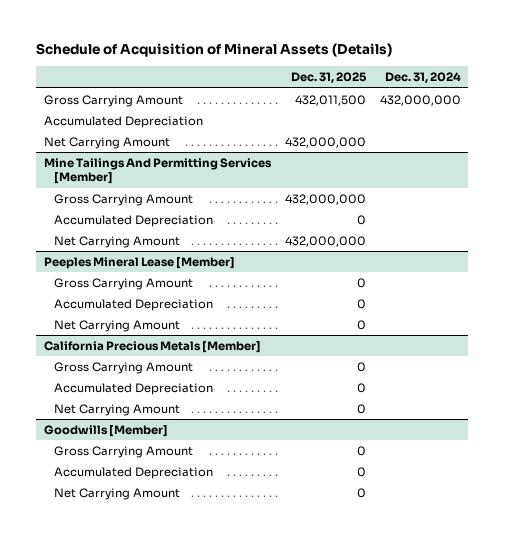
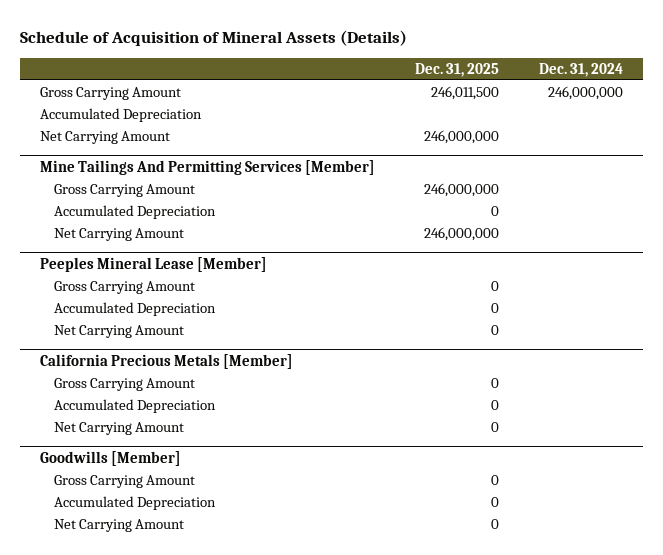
[294,95,366,107] 432,011,500 -> [430,85,499,100] 246,011,500
[380,95,462,107] 432,000,000 -> [547,85,623,100] 246,000,000
[284,137,366,149] 432,000,000 -> [423,129,499,144] 246,000,000
[284,194,366,206] 432,000,000 -> [423,182,499,197] 246,000,000
[284,236,366,248] 432,000,000 -> [423,226,499,241] 246,000,000

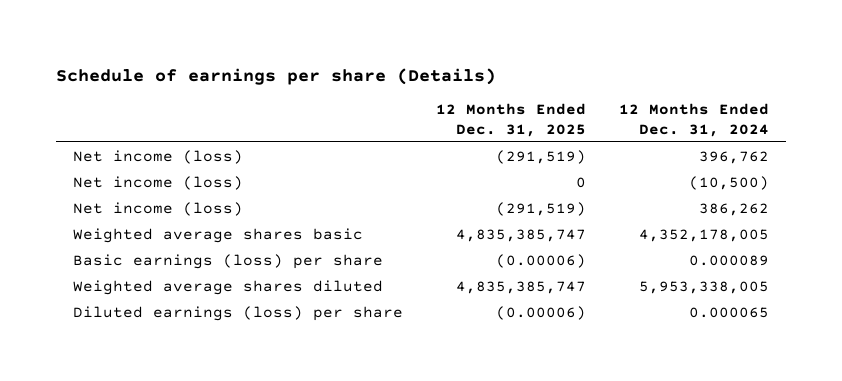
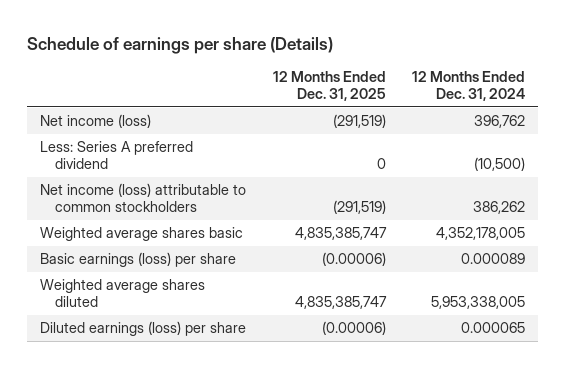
[72,175,243,190] Net income (loss) -> [40,141,194,170] Less: Series A preferred dividend
[72,201,243,216] Net income (loss) -> [40,183,247,213] Net income (loss) attributable to common stockholders

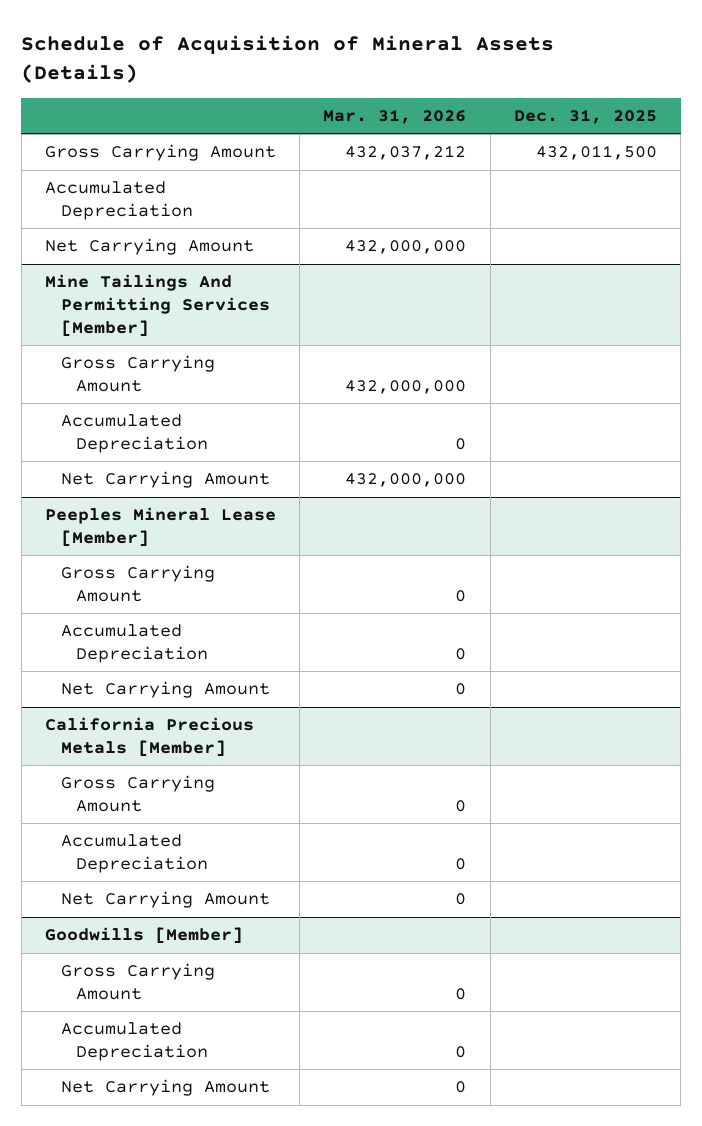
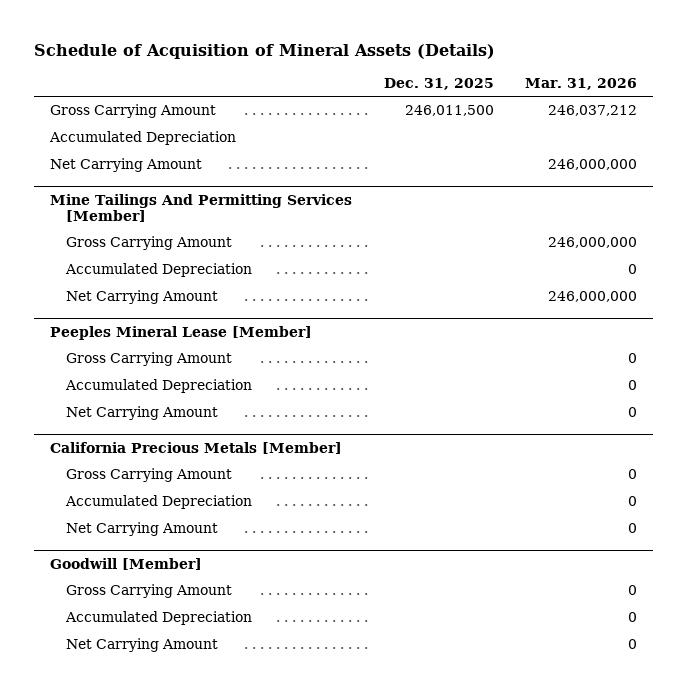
[345,145,467,161] 432,037,212 -> [548,105,638,117] 246,037,212
[535,145,657,161] 432,011,500 -> [404,105,494,117] 246,011,500
[345,240,467,255] 432,000,000 -> [548,159,638,171] 246,000,000
[345,379,467,394] 432,000,000 -> [548,237,638,249] 246,000,000
[345,473,467,488] 432,000,000 -> [548,291,638,303] 246,000,000
[45,927,244,945] Goodwills [Member] -> [49,557,202,570] Goodwill [Member]

